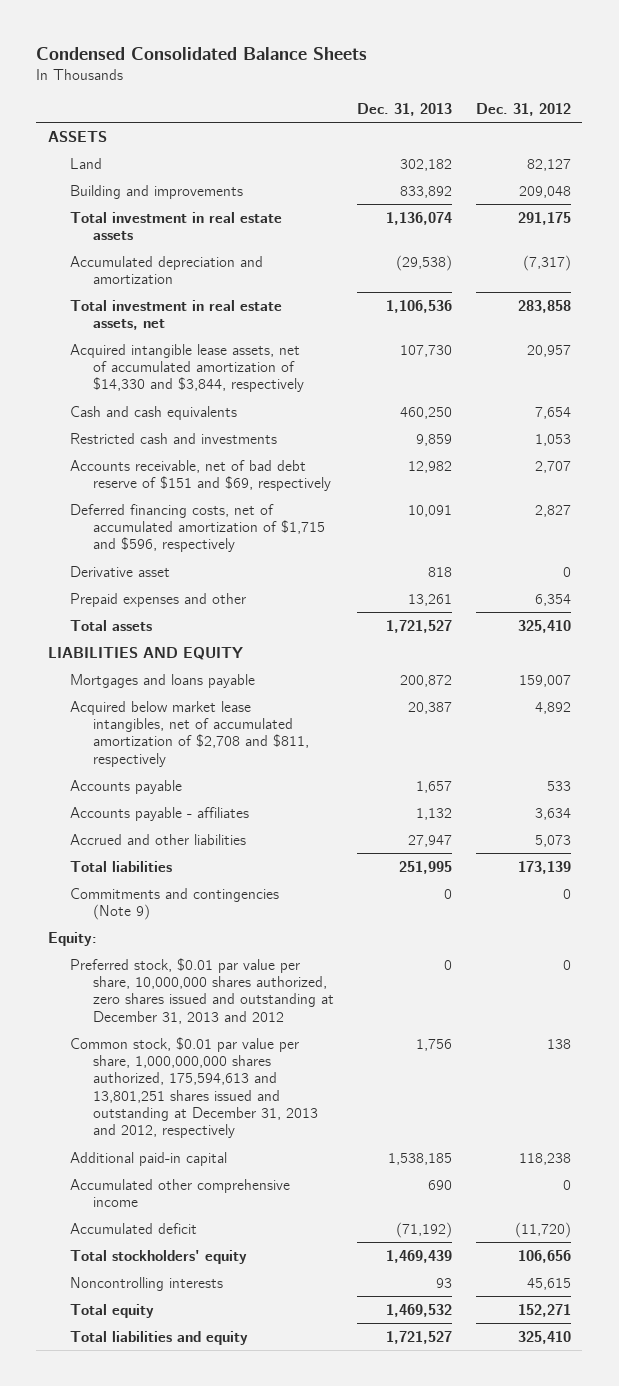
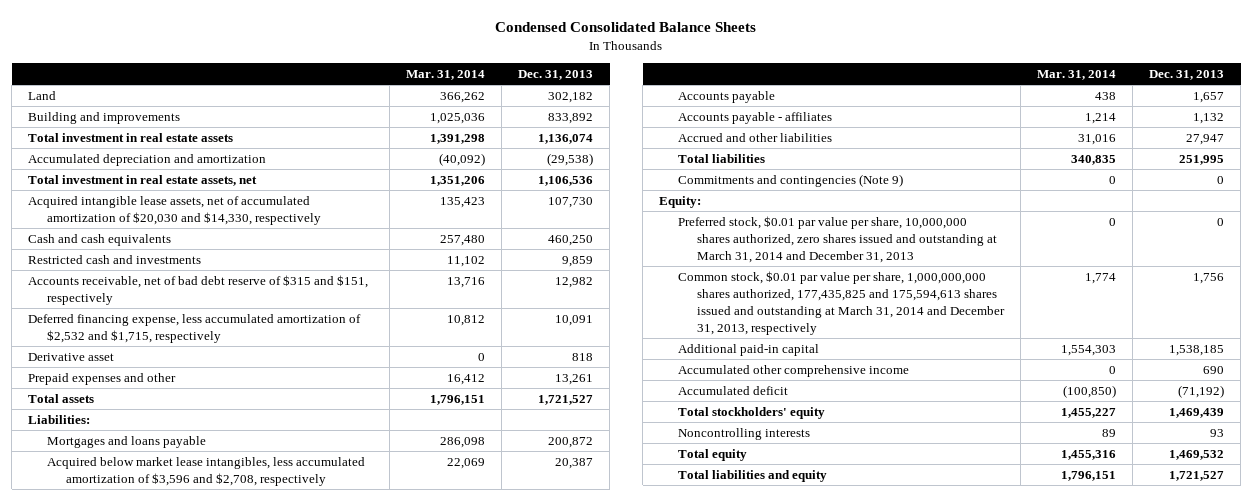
[475,102,571,116] Dec. 31, 2012 -> none
none -> [406,69,486,80] Mar. 31, 2014
[48,130,108,142] ASSETS -> none
[70,343,304,393] Acquired intangible lease assets, net of accumulated amortization of $14,330 and $3,844, respectively -> [28,195,322,225] Acquired intangible lease assets, net of accumulated amortization of $20,030 and $14,330, respectively
[70,459,331,492] Accounts receivable, net of bad debt reserve of $151 and $69, respectively -> [28,274,369,305] Accounts receivable, net of bad debt reserve of $315 and $151, respectively
[70,503,325,553] Deferred financing costs, net of accumulated amortization of $1,715 and $596, respectively -> [28,313,362,343] Deferred financing expense, less accumulated amortization of $2,532 and $1,715, respectively
[48,646,244,660] LIABILITIES AND EQUITY -> none
none -> [28,414,91,424] Liabilities:
[70,700,309,767] Acquired below market lease intangibles, net of accumulated amortization of $2,708 and $811, respectively -> [47,456,366,486] Acquired below market lease intangibles, less accumulated amortization of $3,596 and $2,708, respectively
[70,957,334,1024] Preferred stock, $0.01 par value per share, 10,000,000 shares authorized, zero shares issued and outstanding at December 31, 2013 and 2012 -> [678,215,998,263] Preferred stock, $0.01 par value per share, 10,000,000 shares authorized, zero shares issued and outstanding at March 31, 2014 and December 31, 2013
[70,1036,318,1139] Common stock, $0.01 par value per share, 1,000,000,000 shares authorized, 175,594,613 and 13,801,251 shares issued and outstanding at December 31, 2013 and 2012, respectively -> [678,270,1006,336] Common stock, $0.01 par value per share, 1,000,000,000 shares authorized, 177,435,825 and 175,594,613 shares issued and outstanding at March 31, 2014 and December 31, 2013, respectively

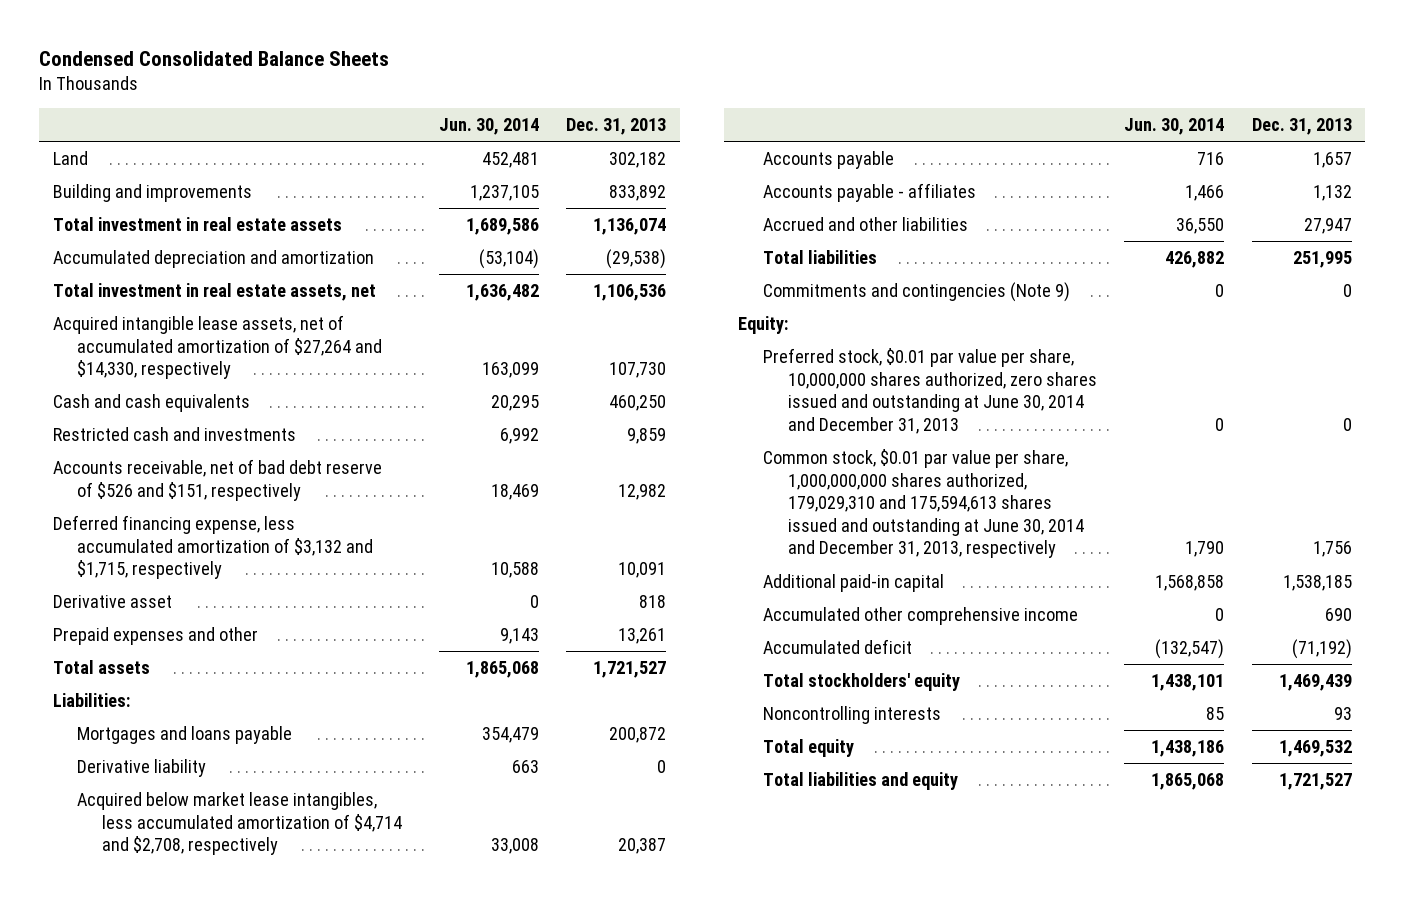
[406,69,486,80] Mar. 31, 2014 -> none
none -> [438,118,539,136] Jun. 30, 2014
[28,195,322,225] Acquired intangible lease assets, net of accumulated amortization of $20,030 and $14,330, respectively -> [52,314,383,380] Acquired intangible lease assets, net of accumulated amortization of $27,264 and $14,330, respectively
[28,274,369,305] Accounts receivable, net of bad debt reserve of $315 and $151, respectively -> [52,458,382,501] Accounts receivable, net of bad debt reserve of $526 and $151, respectively
[28,313,362,343] Deferred financing expense, less accumulated amortization of $2,532 and $1,715, respectively -> [52,514,374,580] Deferred financing expense, less accumulated amortization of $3,132 and $1,715, respectively
none -> [77,758,207,777] Derivative liability
[47,456,366,486] Acquired below market lease intangibles, less accumulated amortization of $3,596 and $2,708, respectively -> [77,791,403,856] Acquired below market lease intangibles, less accumulated amortization of $4,714 and $2,708, respectively
[678,215,998,263] Preferred stock, $0.01 par value per share, 10,000,000 shares authorized, zero shares issued and outstanding at March 31, 2014 and December 31, 2013 -> [762,347,1097,434] Preferred stock, $0.01 par value per share, 10,000,000 shares authorized, zero shares issued and outstanding at June 30, 2014 and December 31, 2013
[678,270,1006,336] Common stock, $0.01 par value per share, 1,000,000,000 shares authorized, 177,435,825 and 175,594,613 shares issued and outstanding at March 31, 2014 and December 31, 2013, respectively -> [762,448,1084,559] Common stock, $0.01 par value per share, 1,000,000,000 shares authorized, 179,029,310 and 175,594,613 shares issued and outstanding at June 30, 2014 and December 31, 2013, respectively

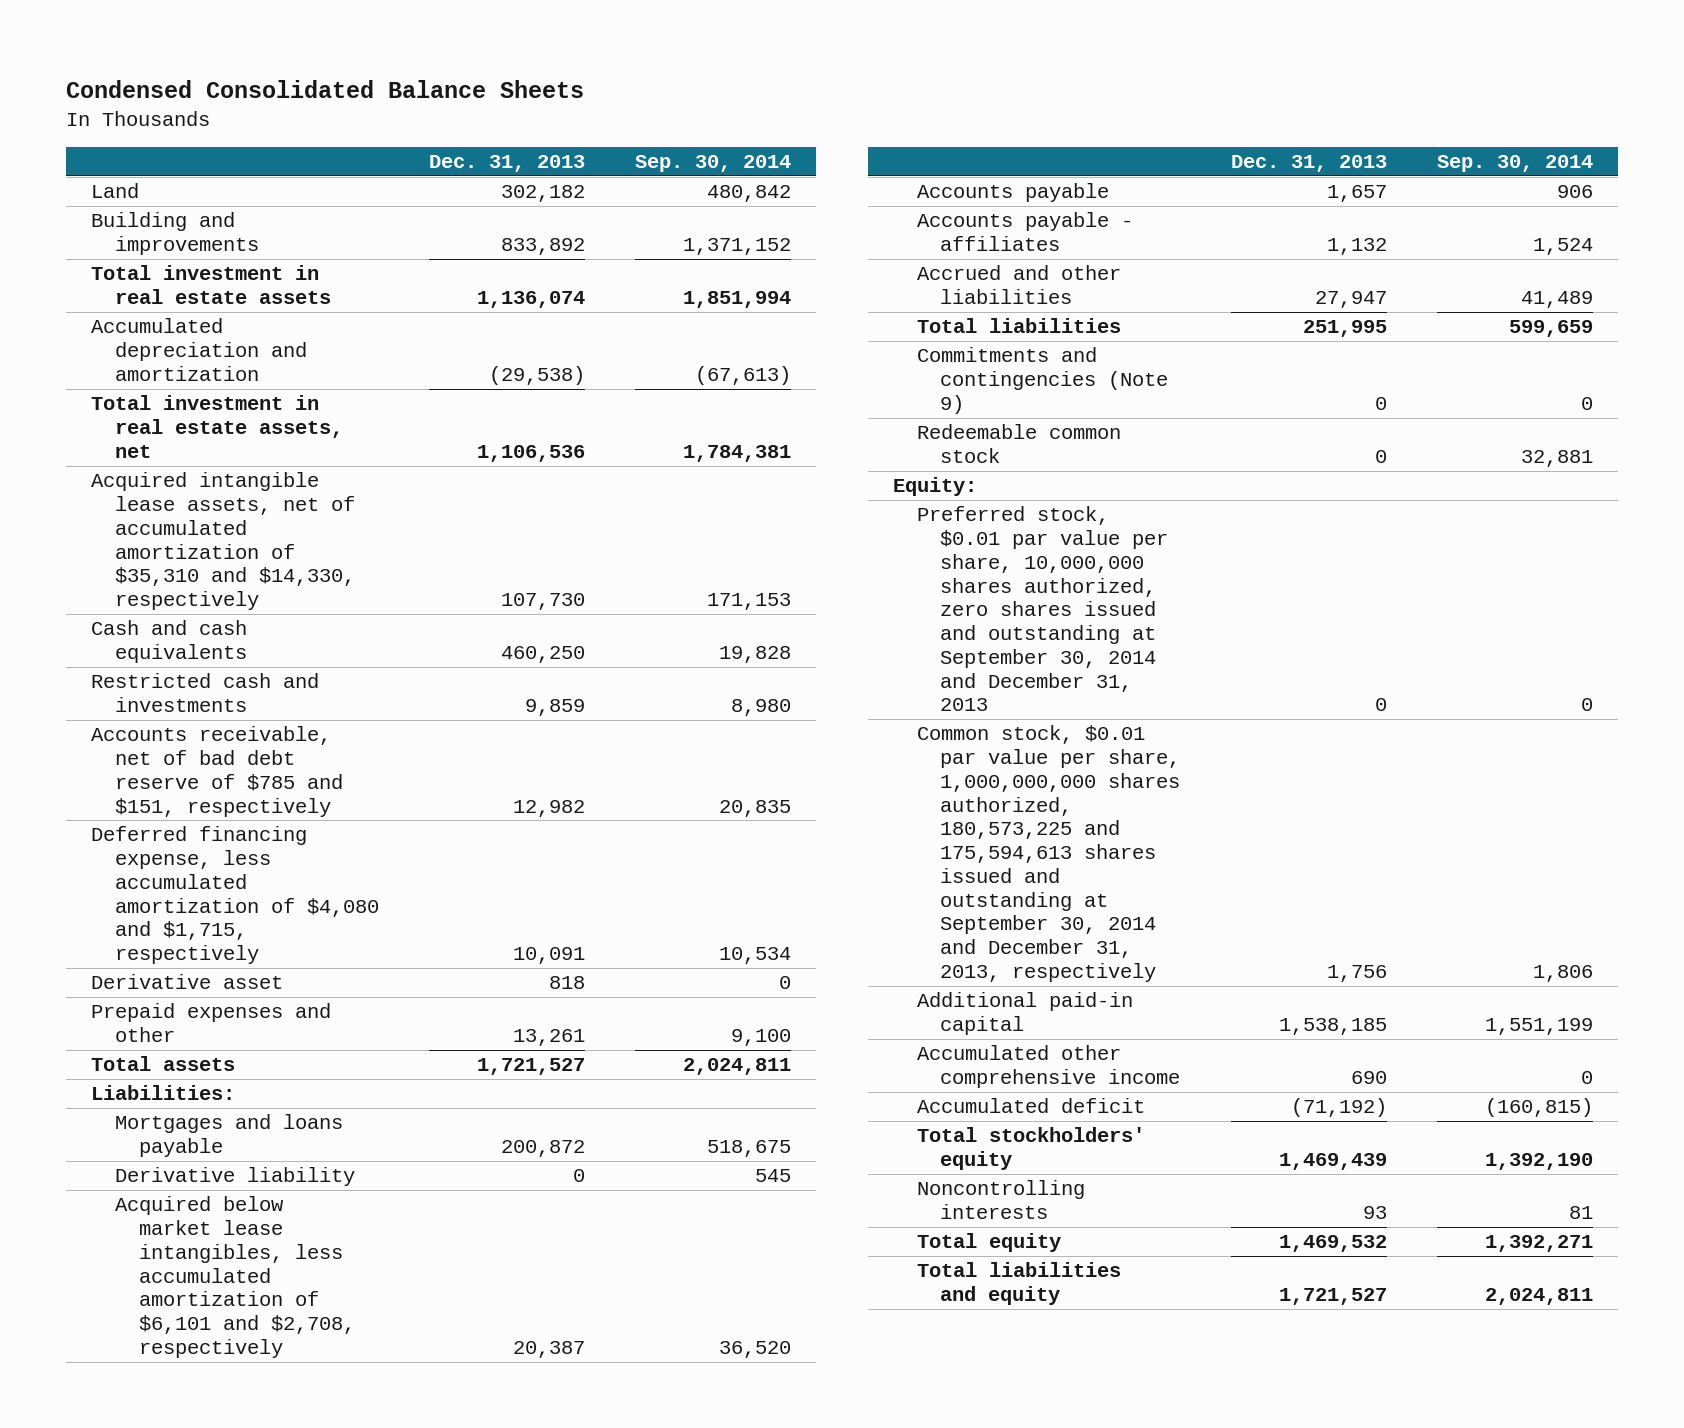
[438,118,539,136] Jun. 30, 2014 -> none
none -> [635,155,792,173] Sep. 30, 2014
[52,314,383,380] Acquired intangible lease assets, net of accumulated amortization of $27,264 and $14,330, respectively -> [91,472,356,611] Acquired intangible lease assets, net of accumulated amortization of $35,310 and $14,330, respectively
[52,458,382,501] Accounts receivable, net of bad debt reserve of $526 and $151, respectively -> [91,726,344,817] Accounts receivable, net of bad debt reserve of $785 and $151, respectively
[52,514,374,580] Deferred financing expense, less accumulated amortization of $3,132 and $1,715, respectively -> [91,826,380,965] Deferred financing expense, less accumulated amortization of $4,080 and $1,715, respectively
[77,791,403,856] Acquired below market lease intangibles, less accumulated amortization of $4,714 and $2,708, respectively -> [115,1196,355,1358] Acquired below market lease intangibles, less accumulated amortization of $6,101 and $2,708, respectively
none -> [916,424,1121,464] Redeemable common stock
[762,347,1097,434] Preferred stock, $0.01 par value per share, 10,000,000 shares authorized, zero shares issued and outstanding at June 30, 2014 and December 31, 2013 -> [916,506,1169,712] Preferred stock, $0.01 par value per share, 10,000,000 shares authorized, zero shares issued and outstanding at September 30, 2014 and December 31, 2013
[762,448,1084,559] Common stock, $0.01 par value per share, 1,000,000,000 shares authorized, 179,029,310 and 175,594,613 shares issued and outstanding at June 30, 2014 and December 31, 2013, respectively -> [916,725,1181,982] Common stock, $0.01 par value per share, 1,000,000,000 shares authorized, 180,573,225 and 175,594,613 shares issued and outstanding at September 30, 2014 and December 31, 2013, respectively

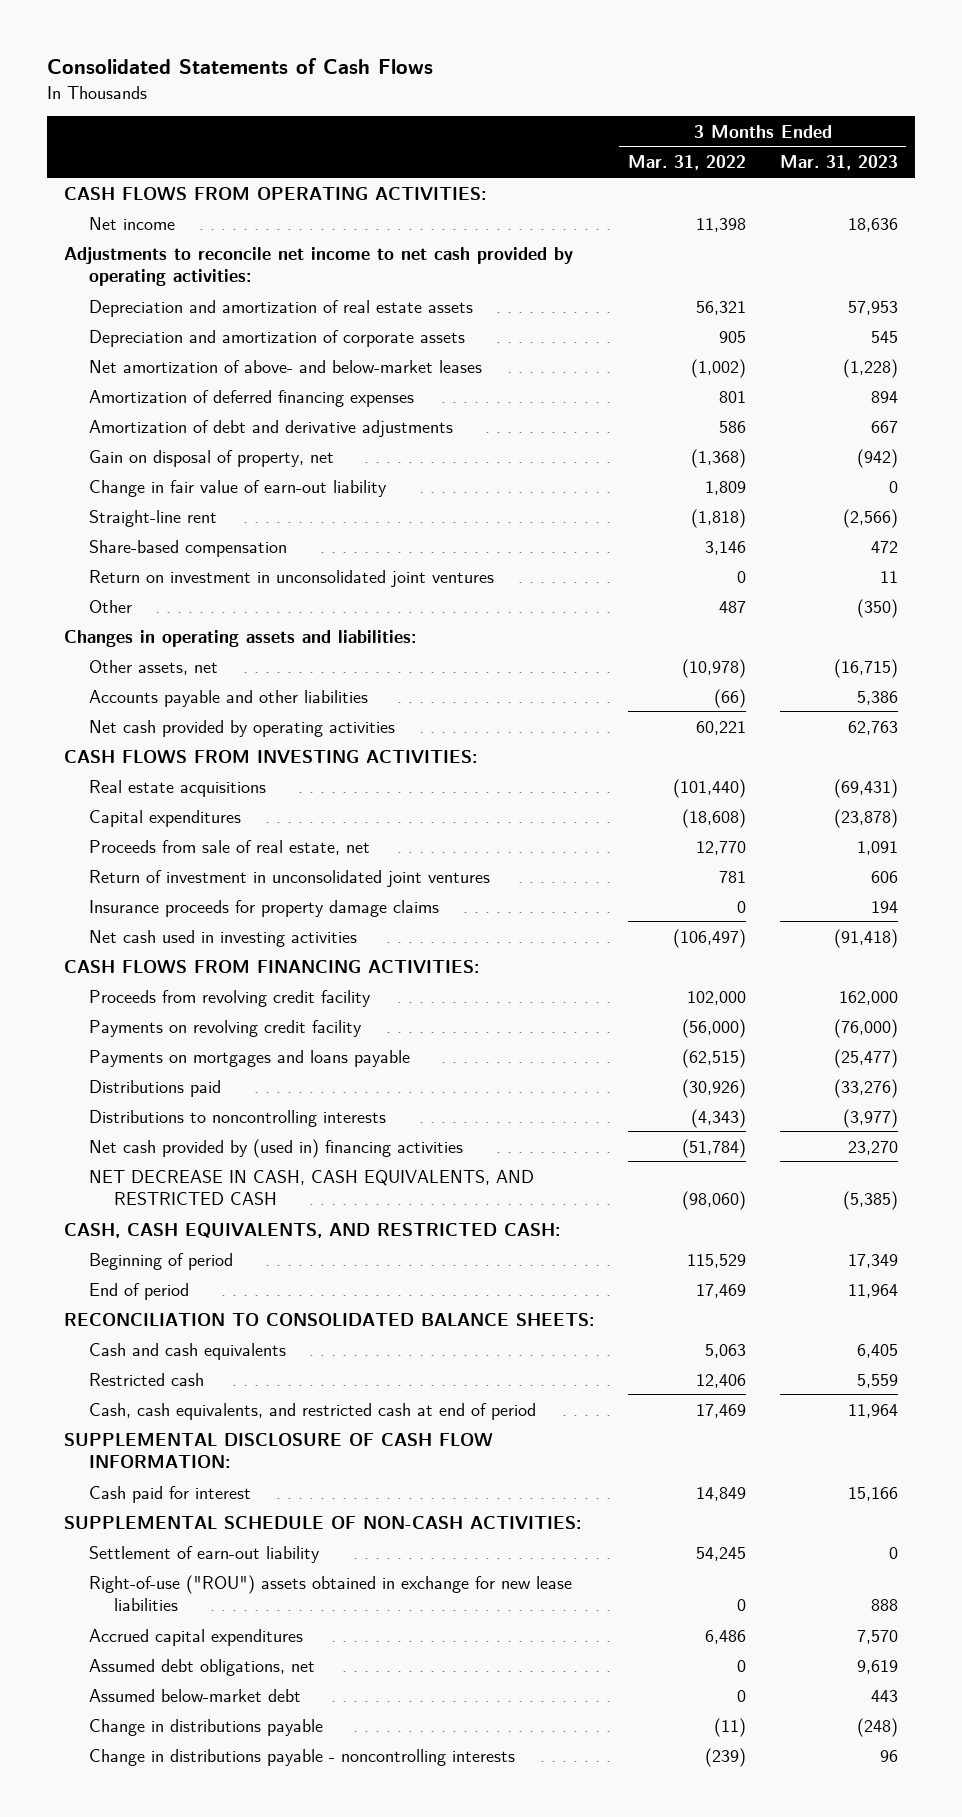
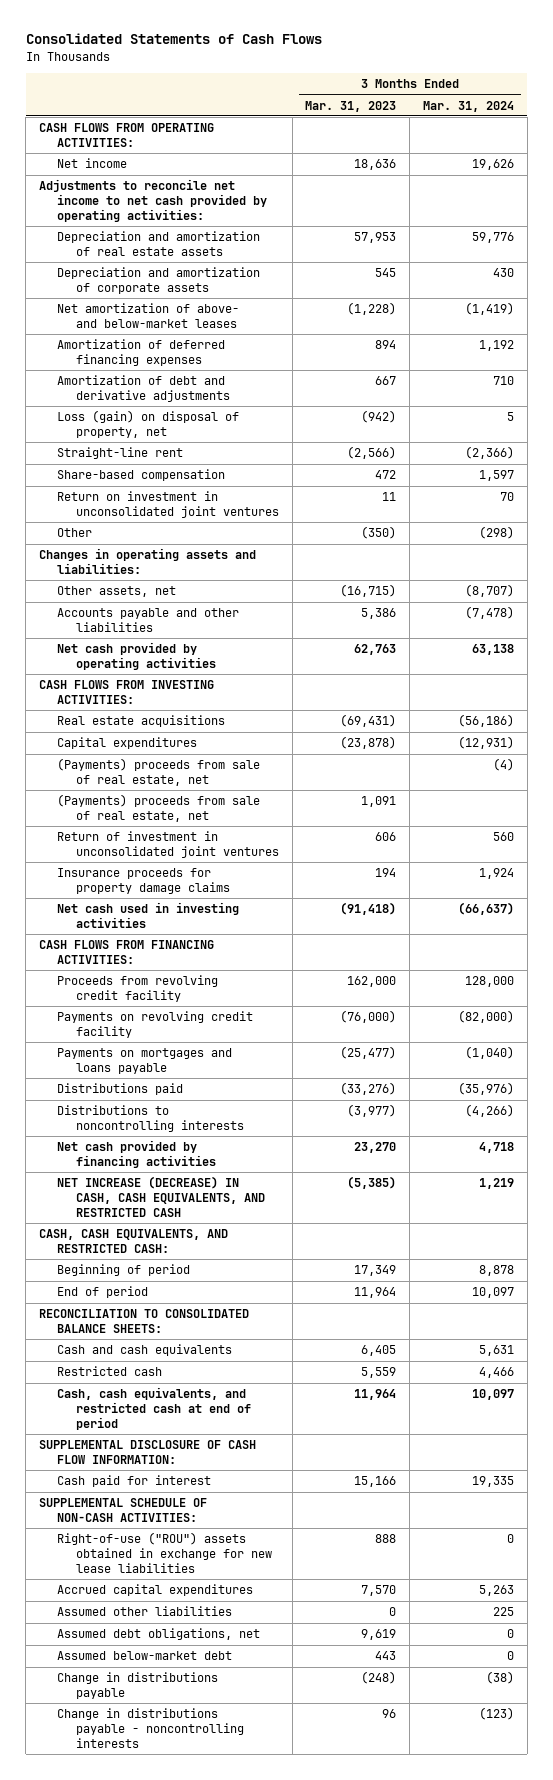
[627,155,746,171] Mar. 31, 2022 -> none
none -> [423,100,515,112] Mar. 31, 2024
[88,479,387,497] Change in fair value of earn-out liability -> none
[88,449,334,467] Gain on disposal of property, net -> [57,410,240,438] Loss (gain) on disposal of property, net
none -> [57,758,261,786] (Payments) proceeds from sale of real estate, net
[88,839,370,855] Proceeds from sale of real estate, net -> [57,794,261,822] (Payments) proceeds from sale of real estate, net
[88,1138,463,1158] Net cash provided by (used in) financing activities -> [57,1140,216,1168] Net cash provided by financing activities
[88,1169,534,1206] NET DECREASE IN CASH, CASH EQUIVALENTS, AND RESTRICTED CASH -> [57,1176,265,1217] NET INCREASE (DECREASE) IN CASH, CASH EQUIVALENTS, AND RESTRICTED CASH
[88,1545,320,1563] Settlement of earn-out liability -> none
none -> [57,1606,233,1617] Assumed other liabilities

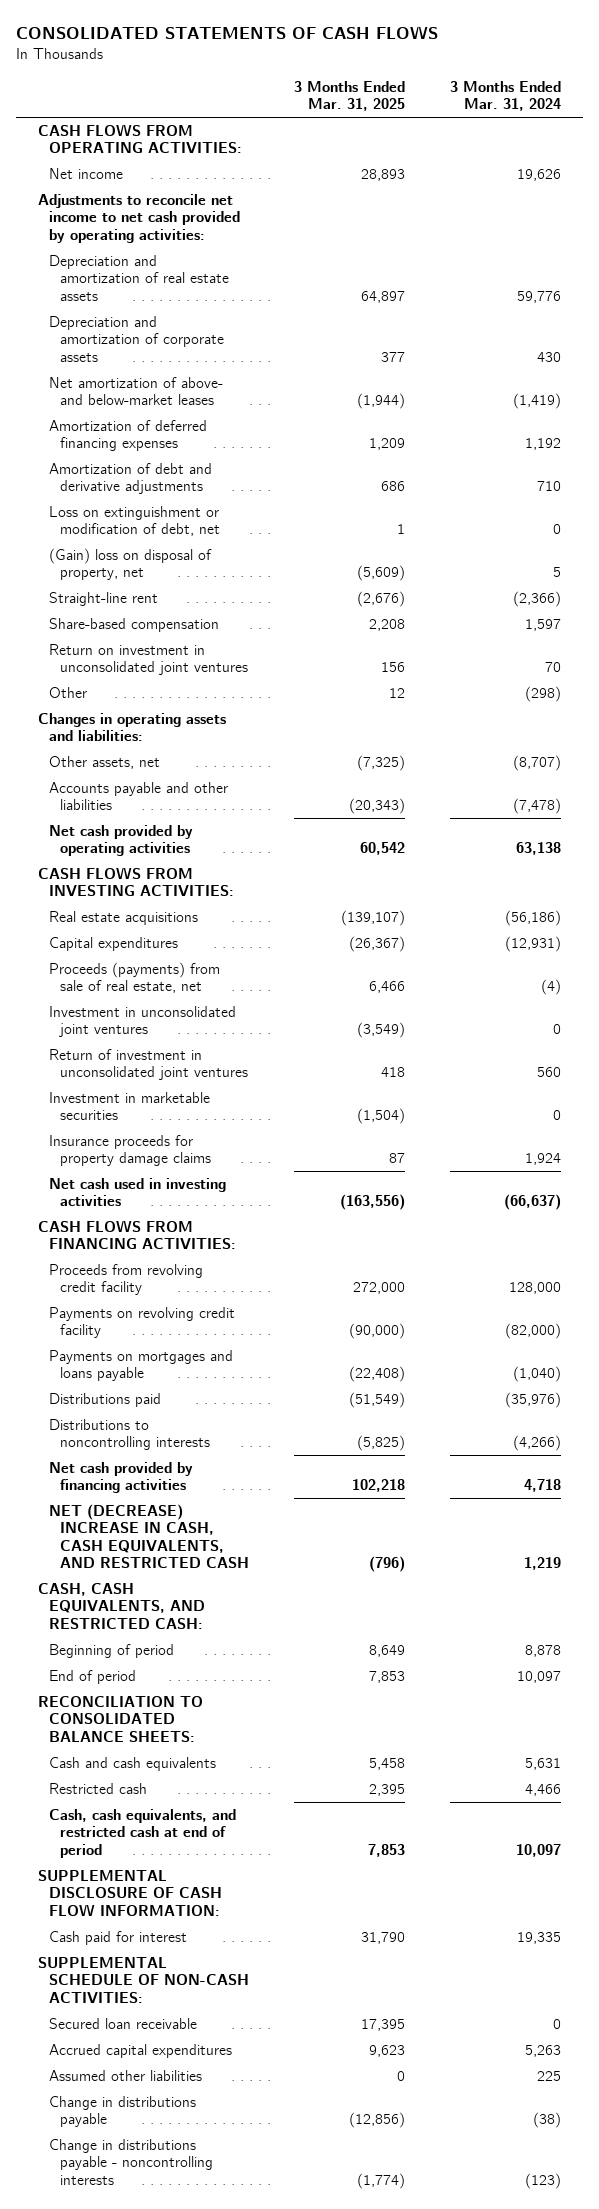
[25,33,322,45] Consolidated Statements of Cash Flows -> [15,25,438,39] CONSOLIDATED STATEMENTS OF CASH FLOWS
[305,100,397,112] Mar. 31, 2023 -> none
none -> [293,81,405,112] 3 Months Ended Mar. 31, 2025
none -> [48,506,221,537] Loss on extinguishment or modification of debt, net
[57,410,240,438] Loss (gain) on disposal of property, net -> [48,548,212,581] (Gain) loss on disposal of property, net
[57,794,261,822] (Payments) proceeds from sale of real estate, net -> none
[57,758,261,786] (Payments) proceeds from sale of real estate, net -> [48,962,220,994] Proceeds (payments) from sale of real estate, net
none -> [48,1006,236,1038] Investment in unconsolidated joint ventures
none -> [48,1092,210,1121] Investment in marketable securities
[57,1176,265,1217] NET INCREASE (DECREASE) IN CASH, CASH EQUIVALENTS, AND RESTRICTED CASH -> [48,1504,250,1569] NET (DECREASE) INCREASE IN CASH, CASH EQUIVALENTS, AND RESTRICTED CASH
[57,1532,272,1573] Right-of-use ("ROU") assets obtained in exchange for new lease liabilities -> none
none -> [48,2018,197,2030] Secured loan receivable
[57,1628,261,1641] Assumed debt obligations, net -> none
[57,1651,233,1661] Assumed below-market debt -> none

